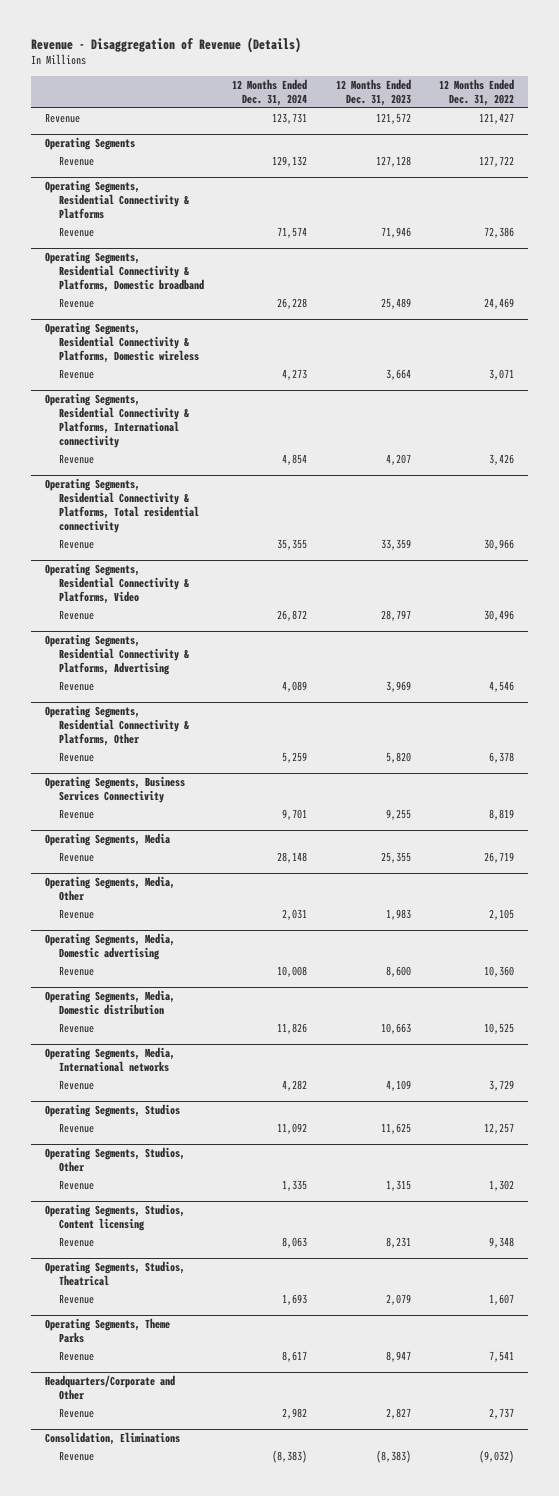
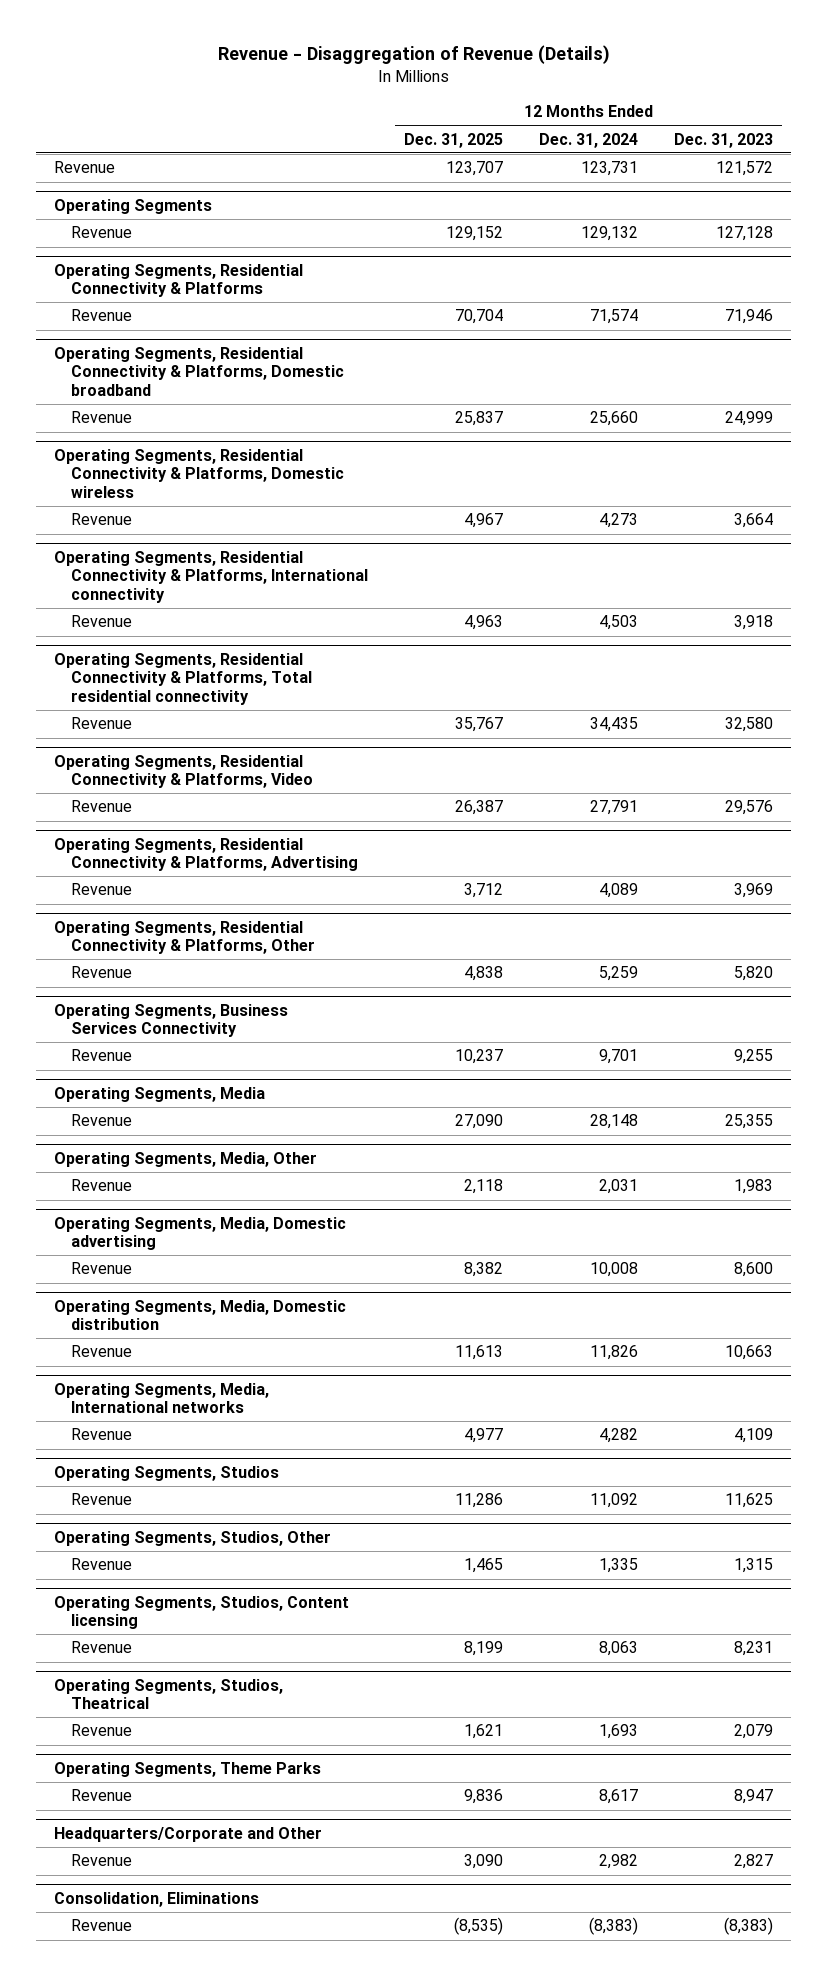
[439,78,515,106] 12 Months Ended Dec. 31, 2022 -> none
none -> [404,132,504,148] Dec. 31, 2025
[277,298,308,310] 26,228 -> [590,411,639,427] 25,660
[380,298,411,310] 25,489 -> [725,411,774,427] 24,999
[282,454,308,466] 4,854 -> [599,615,639,631] 4,503
[385,454,411,466] 4,207 -> [734,615,774,631] 3,918
[277,539,308,551] 35,355 -> [590,717,639,733] 34,435
[380,539,411,551] 33,359 -> [725,717,774,733] 32,580
[277,610,308,622] 26,872 -> [590,800,639,816] 27,791
[380,610,411,622] 28,797 -> [725,800,774,816] 29,576

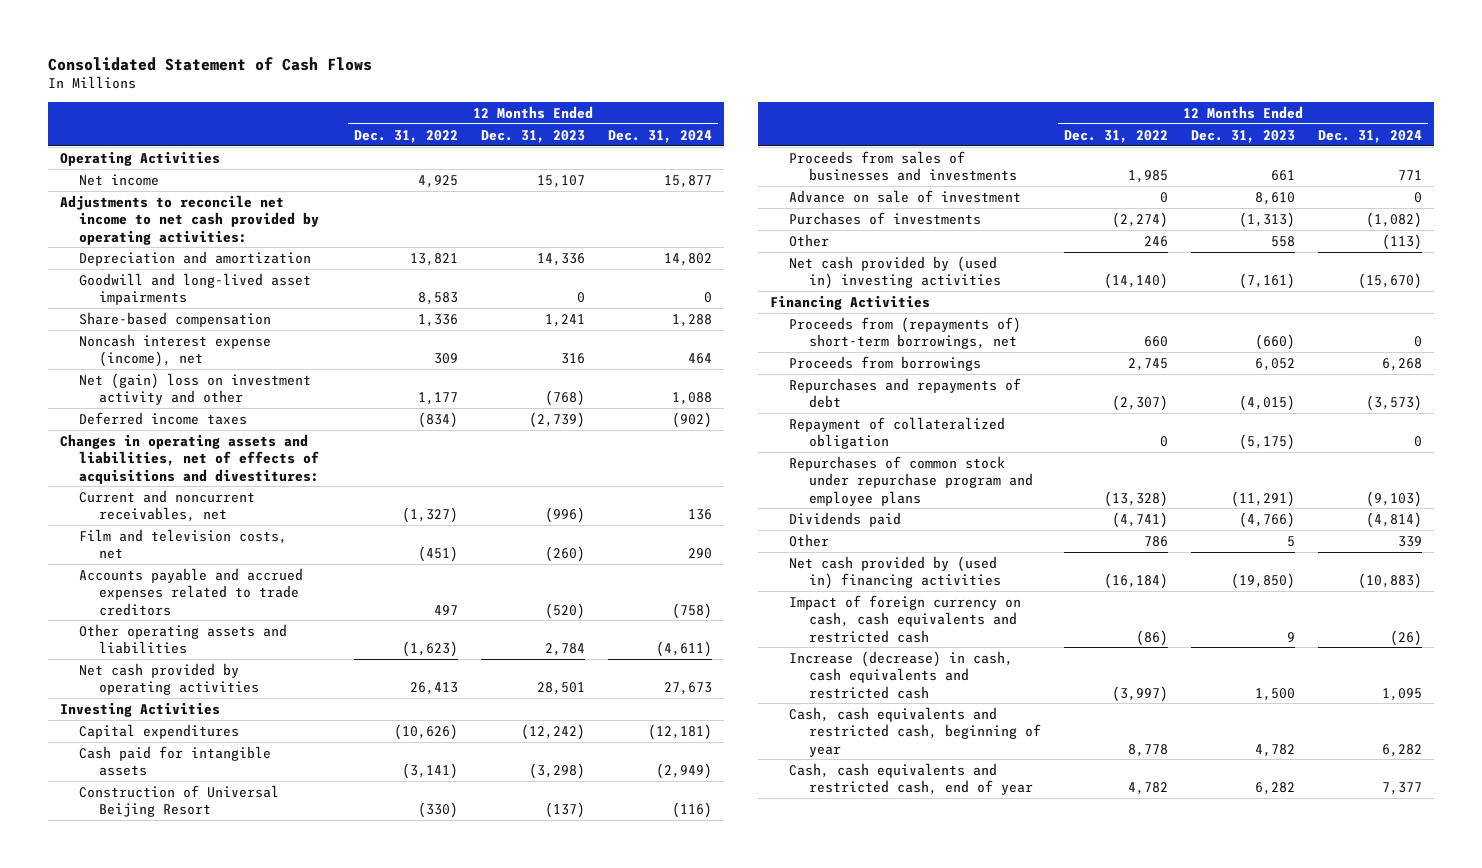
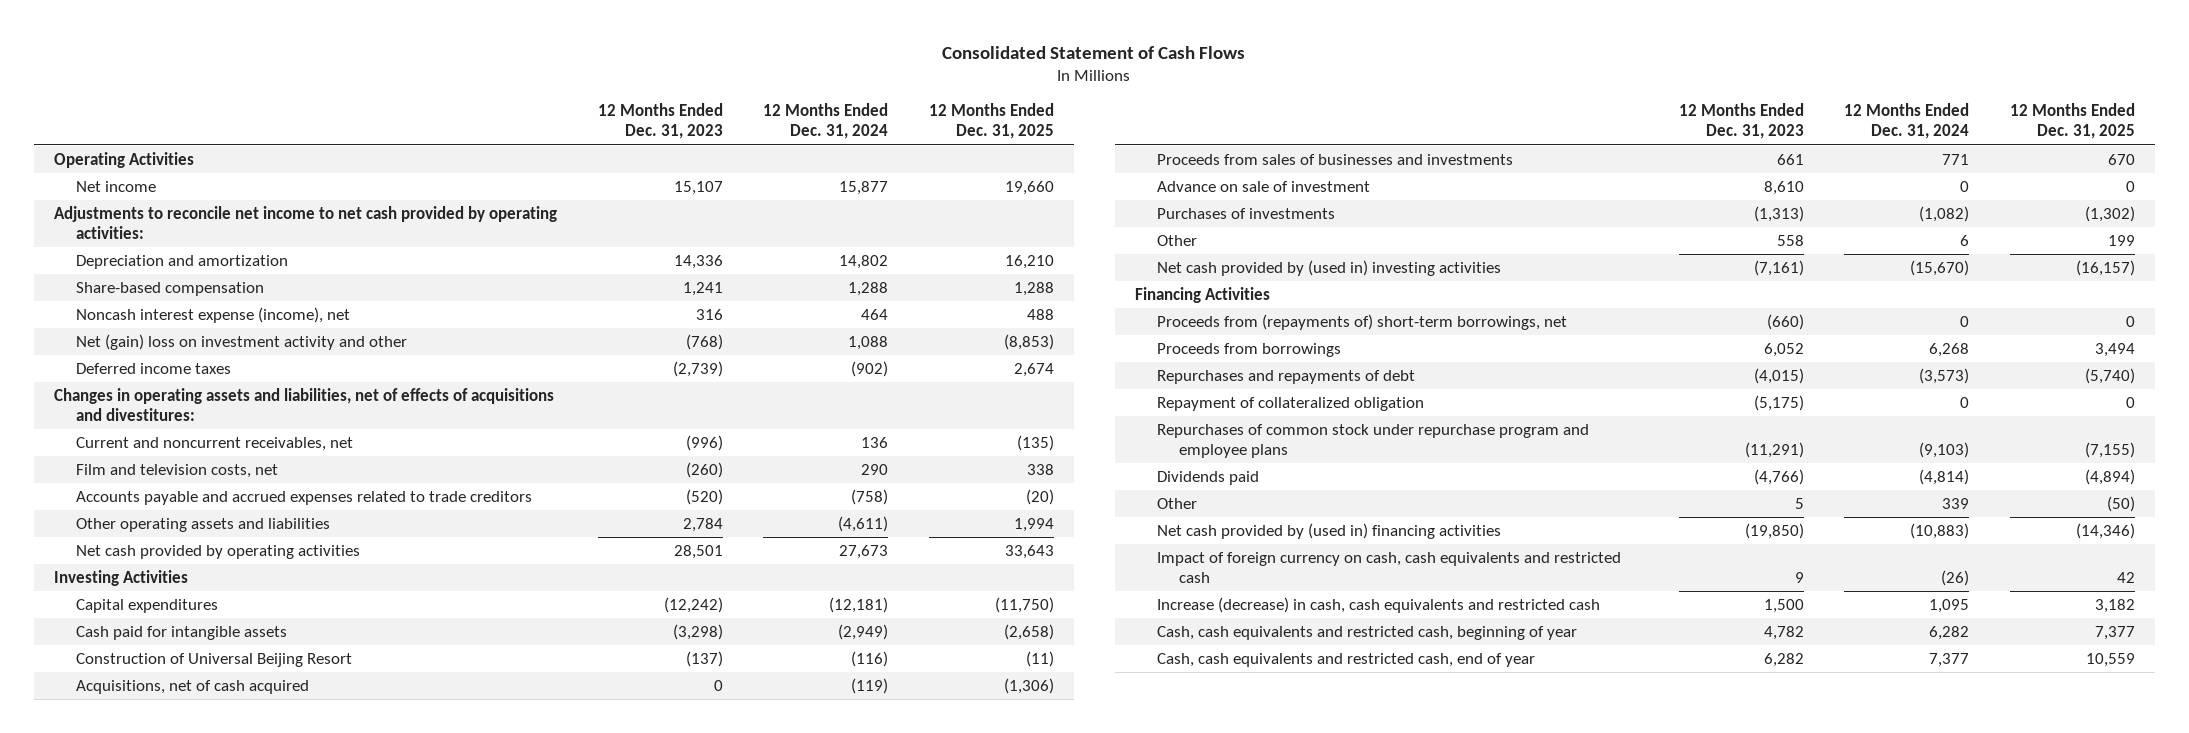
[353,129,458,143] Dec. 31, 2022 -> none
none -> [928,103,1054,140] 12 Months Ended Dec. 31, 2025
[79,272,312,306] Goodwill and long-lived asset impairments -> none
none -> [75,680,309,695] Acquisitions, net of cash acquired
[1382,233,1423,250] (113) -> [1960,235,1970,247] 6

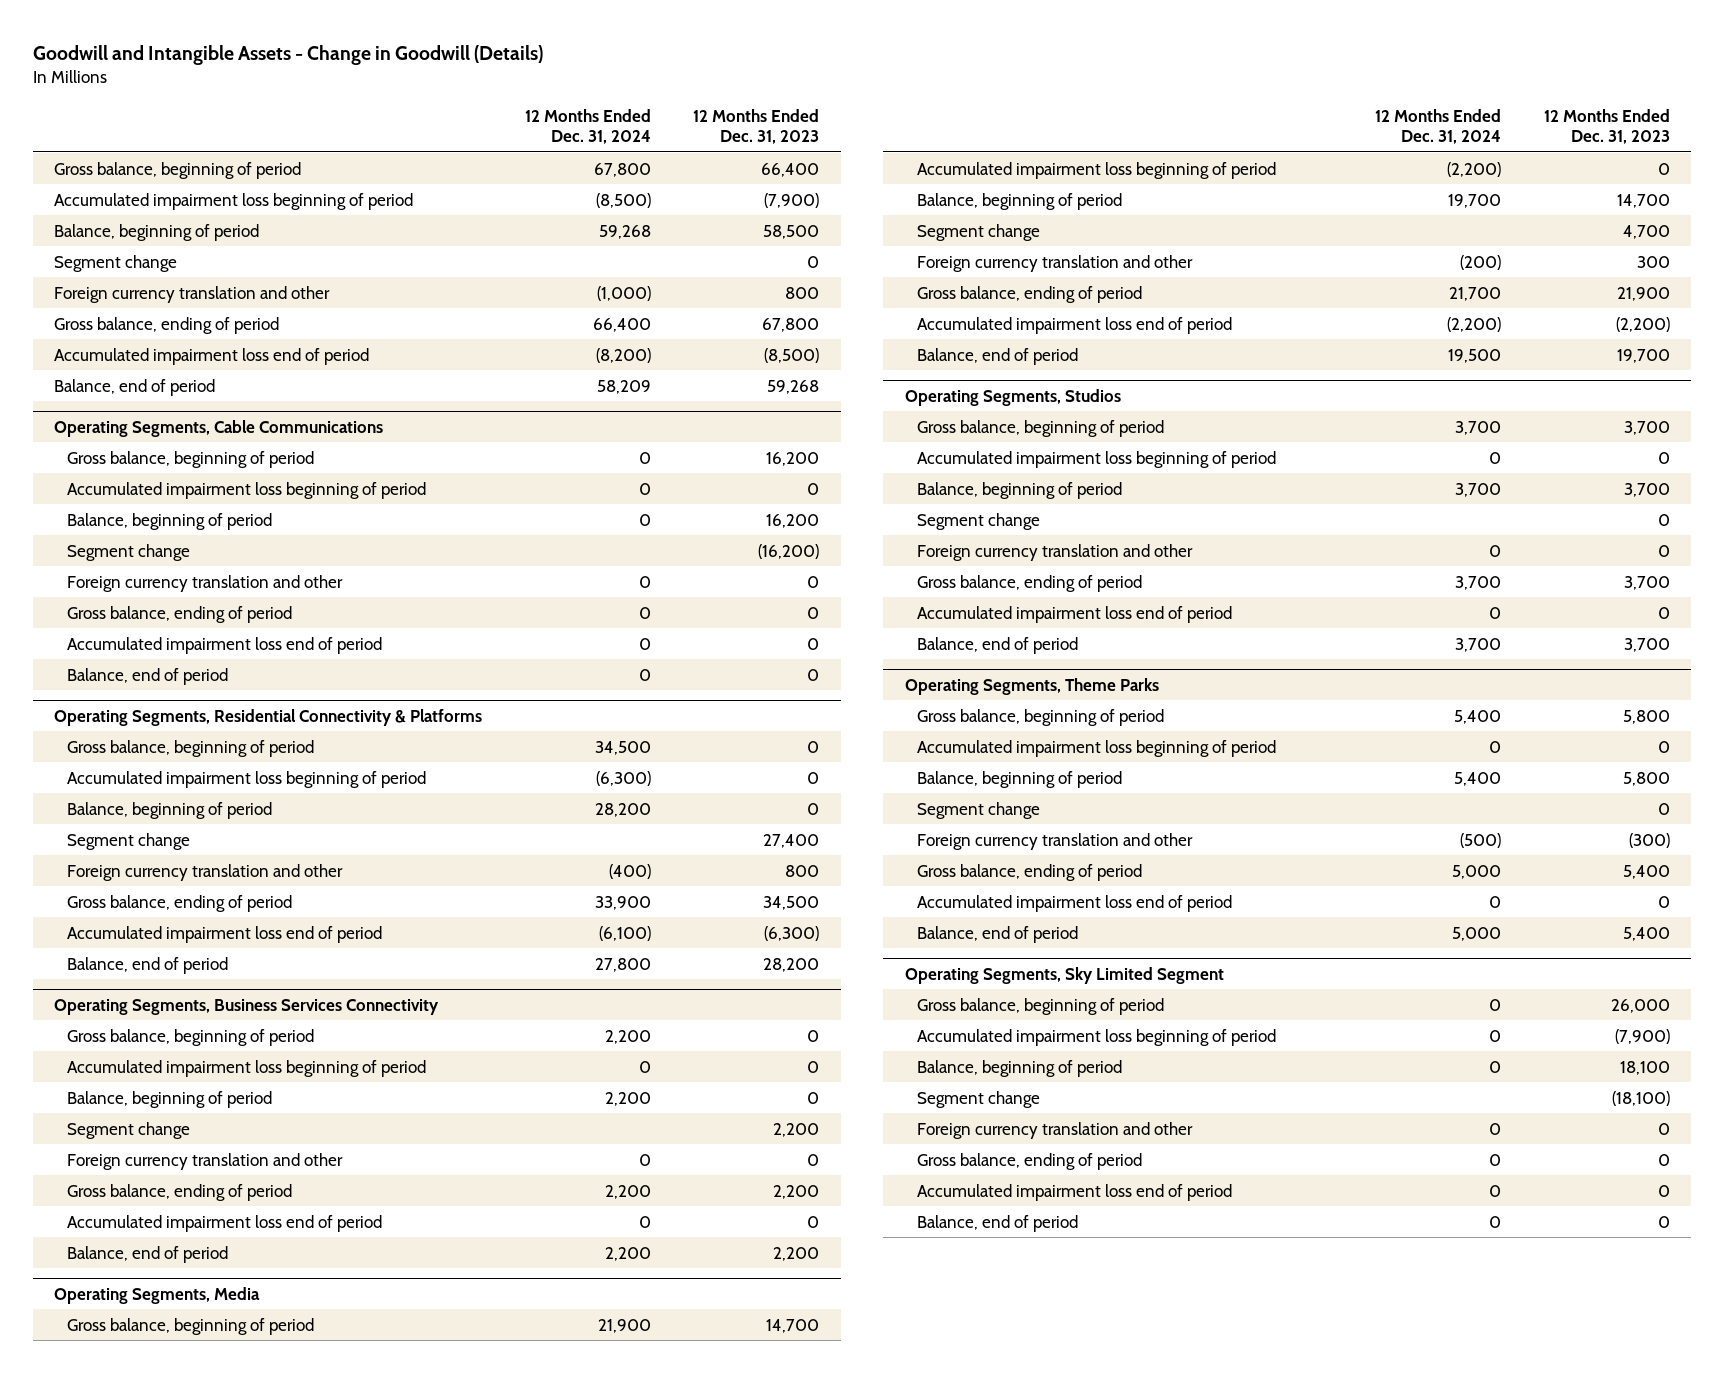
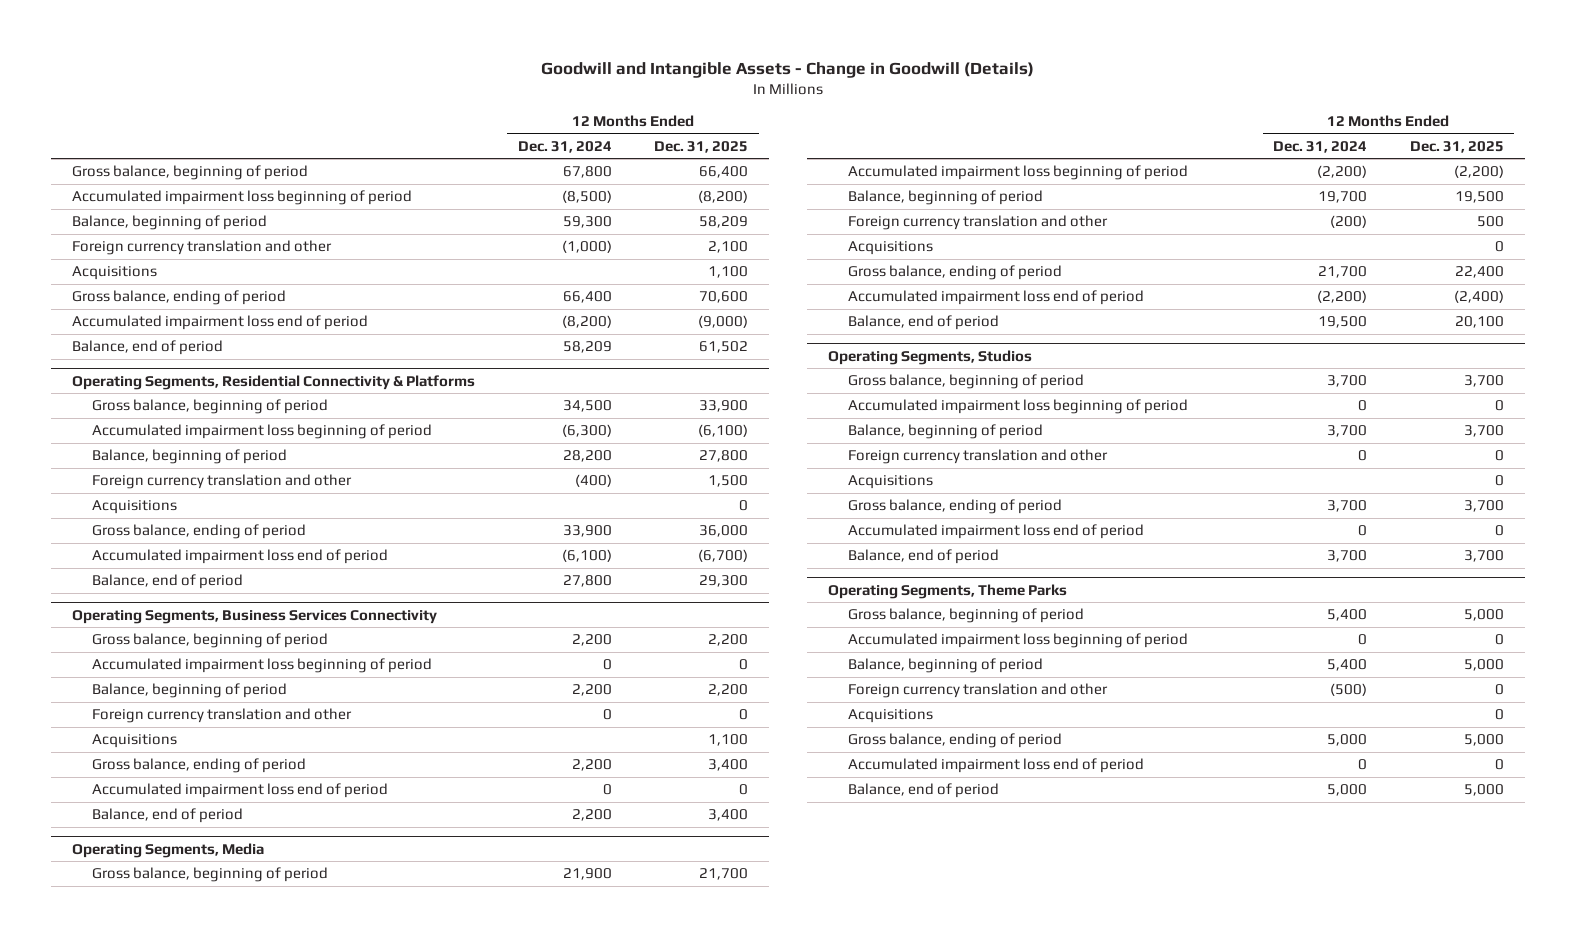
[693,108,820,145] 12 Months Ended Dec. 31, 2023 -> none
none -> [654,140,749,153] Dec. 31, 2025
[54,254,178,272] Segment change -> none
[598,224,651,239] 59,268 -> [562,216,612,229] 59,300
none -> [72,266,158,281] Acquisitions
[54,419,384,437] Operating Segments, Cable Communications -> none
[66,450,314,468] Gross balance, beginning of period -> none
[66,481,426,499] Accumulated impairment loss beginning of period -> none
[66,512,272,530] Balance, beginning of period -> none
[66,543,190,561] Segment change -> none
[66,574,343,592] Foreign currency translation and other -> none
[66,605,292,623] Gross balance, ending of period -> none
[66,636,382,654] Accumulated impairment loss end of period -> none
[66,667,228,685] Balance, end of period -> none
[66,832,190,850] Segment change -> none
none -> [92,500,178,515] Acquisitions
[66,1121,190,1139] Segment change -> none
none -> [92,734,178,749] Acquisitions
[916,223,1040,241] Segment change -> none
none -> [848,241,934,256] Acquisitions
[916,512,1040,530] Segment change -> none
none -> [848,475,934,490] Acquisitions
[916,801,1040,819] Segment change -> none
none -> [848,709,934,724] Acquisitions
[904,966,1224,984] Operating Segments, Sky Limited Segment -> none
[916,997,1164,1015] Gross balance, beginning of period -> none
[916,1028,1276,1046] Accumulated impairment loss beginning of period -> none
[916,1059,1122,1077] Balance, beginning of period -> none
[916,1090,1040,1108] Segment change -> none
[916,1121,1193,1139] Foreign currency translation and other -> none
[916,1152,1142,1170] Gross balance, ending of period -> none
[916,1183,1232,1201] Accumulated impairment loss end of period -> none
[916,1214,1078,1232] Balance, end of period -> none

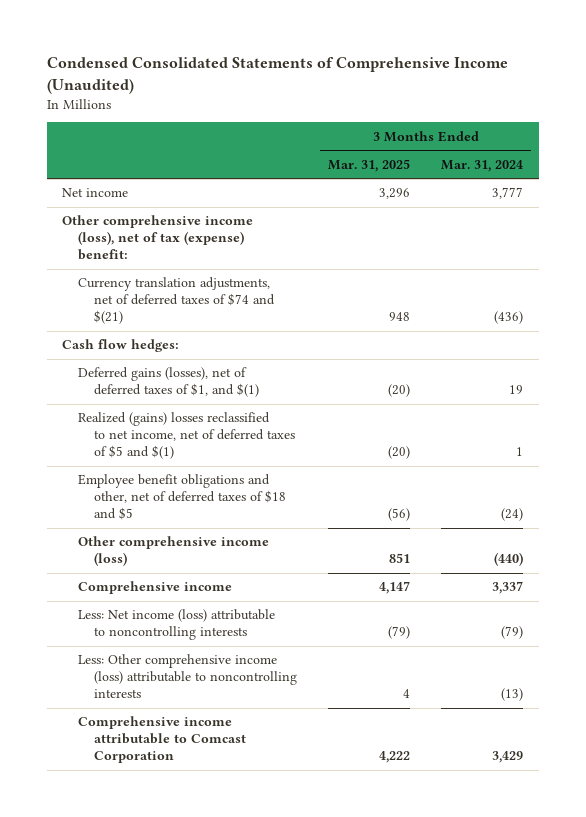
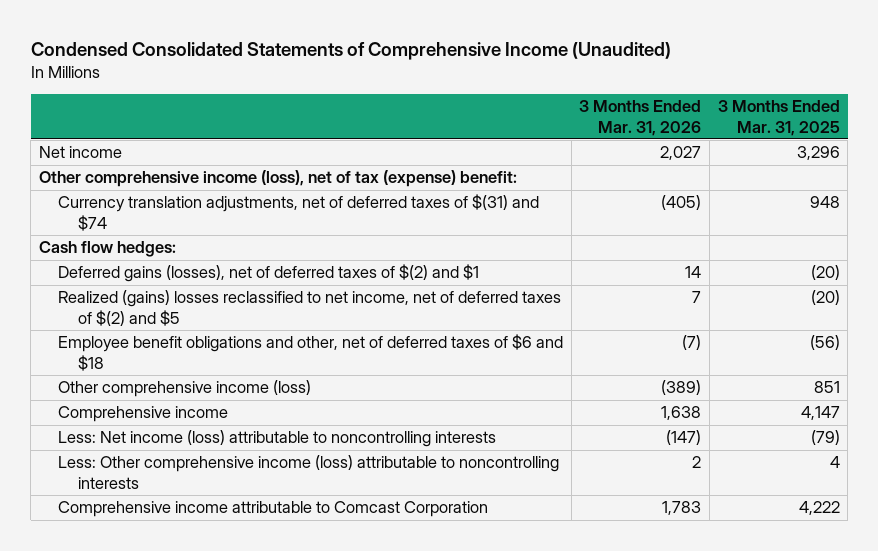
[441,159,524,172] Mar. 31, 2024 -> none
none -> [579,100,702,136] 3 Months Ended Mar. 31, 2026
[78,277,275,325] Currency translation adjustments, net of deferred taxes of $74 and $(21) -> [58,194,540,231] Currency translation adjustments, net of deferred taxes of $(31) and $74
[78,367,259,398] Deferred gains (losses), net of deferred taxes of $1, and $(1) -> [58,264,480,283] Deferred gains (losses), net of deferred taxes of $(2) and $1
[78,412,295,460] Realized (gains) losses reclassified to net income, net of deferred taxes of $5 and $(1) -> [58,290,562,326] Realized (gains) losses reclassified to net income, net of deferred taxes of $(2) and $5
[78,474,286,521] Employee benefit obligations and other, net of deferred taxes of $18 and $5 -> [58,334,564,371] Employee benefit obligations and other, net of deferred taxes of $6 and $18

